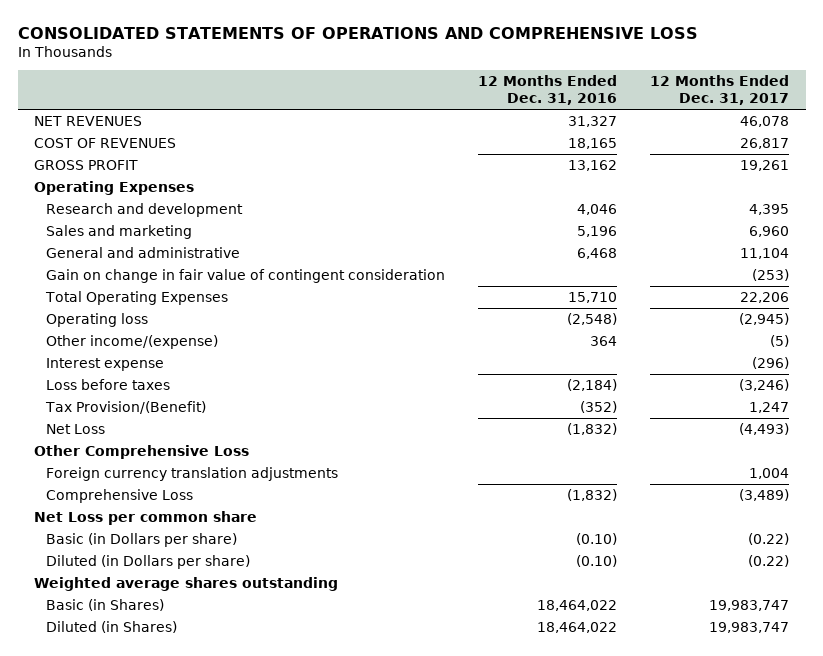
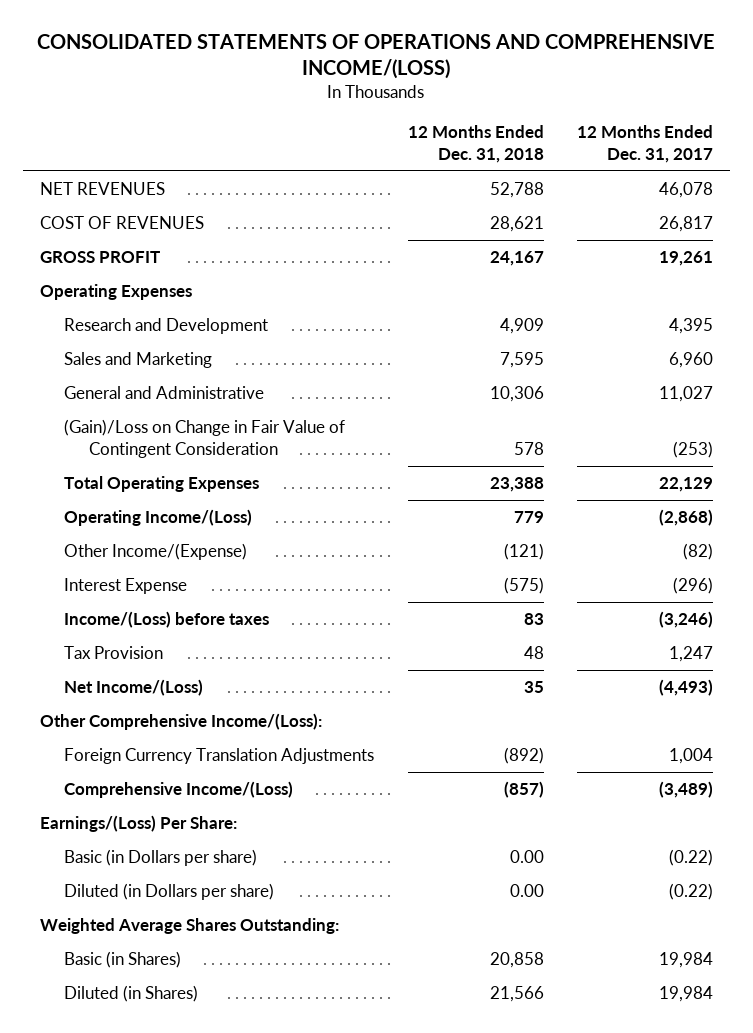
[17,26,698,39] CONSOLIDATED STATEMENTS OF OPERATIONS AND COMPREHENSIVE LOSS -> [37,34,716,80] CONSOLIDATED STATEMENTS OF OPERATIONS AND COMPREHENSIVE INCOME/(LOSS)
[478,75,618,105] 12 Months Ended Dec. 31, 2016 -> none
none -> [407,124,544,163] 12 Months Ended Dec. 31, 2018
[46,203,244,218] Research and development -> [64,318,269,335] Research and Development
[46,225,193,240] Sales and marketing -> [64,352,213,369] Sales and Marketing
[46,247,241,259] General and administrative -> [64,386,265,400] General and Administrative
[740,248,790,260] 11,104 -> [659,386,714,403] 11,027
[46,269,446,284] Gain on change in fair value of contingent consideration -> [64,419,346,458] (Gain)/Loss on Change in Fair Value of Contingent Consideration
[740,292,790,304] 22,206 -> [659,477,714,493] 22,129
[46,313,149,328] Operating loss -> [64,509,253,527] Operating Income/(Loss)
[739,313,790,326] (2,945) -> [659,509,714,527] (2,868)
[46,335,219,350] Other income/(expense) -> [64,543,248,561] Other Income/(Expense)
[770,335,790,348] (5) -> [683,543,714,561] (82)
[46,358,165,372] Interest expense -> [64,578,188,595] Interest Expense
[46,379,171,391] Loss before taxes -> [64,611,270,629] Income/(Loss) before taxes
[45,401,207,415] Tax Provision/(Benefit) -> [64,646,164,660] Tax Provision
[46,424,106,435] Net Loss -> [64,679,204,697] Net Income/(Loss)
[33,445,249,460] Other Comprehensive Loss -> [39,713,322,731] Other Comprehensive Income/(Loss):
[46,467,339,482] Foreign currency translation adjustments -> [64,748,375,765] Foreign Currency Translation Adjustments
[46,489,194,504] Comprehensive Loss -> [64,781,294,799] Comprehensive Income/(Loss)
[33,511,257,526] Net Loss per common share -> [39,815,237,833] Earnings/(Loss) Per Share:
[33,577,338,592] Weighted average shares outstanding -> [39,918,339,935] Weighted Average Shares Outstanding:
[709,600,790,612] 19,983,747 -> [659,952,714,969] 19,984
[709,622,790,634] 19,983,747 -> [659,986,714,1003] 19,984

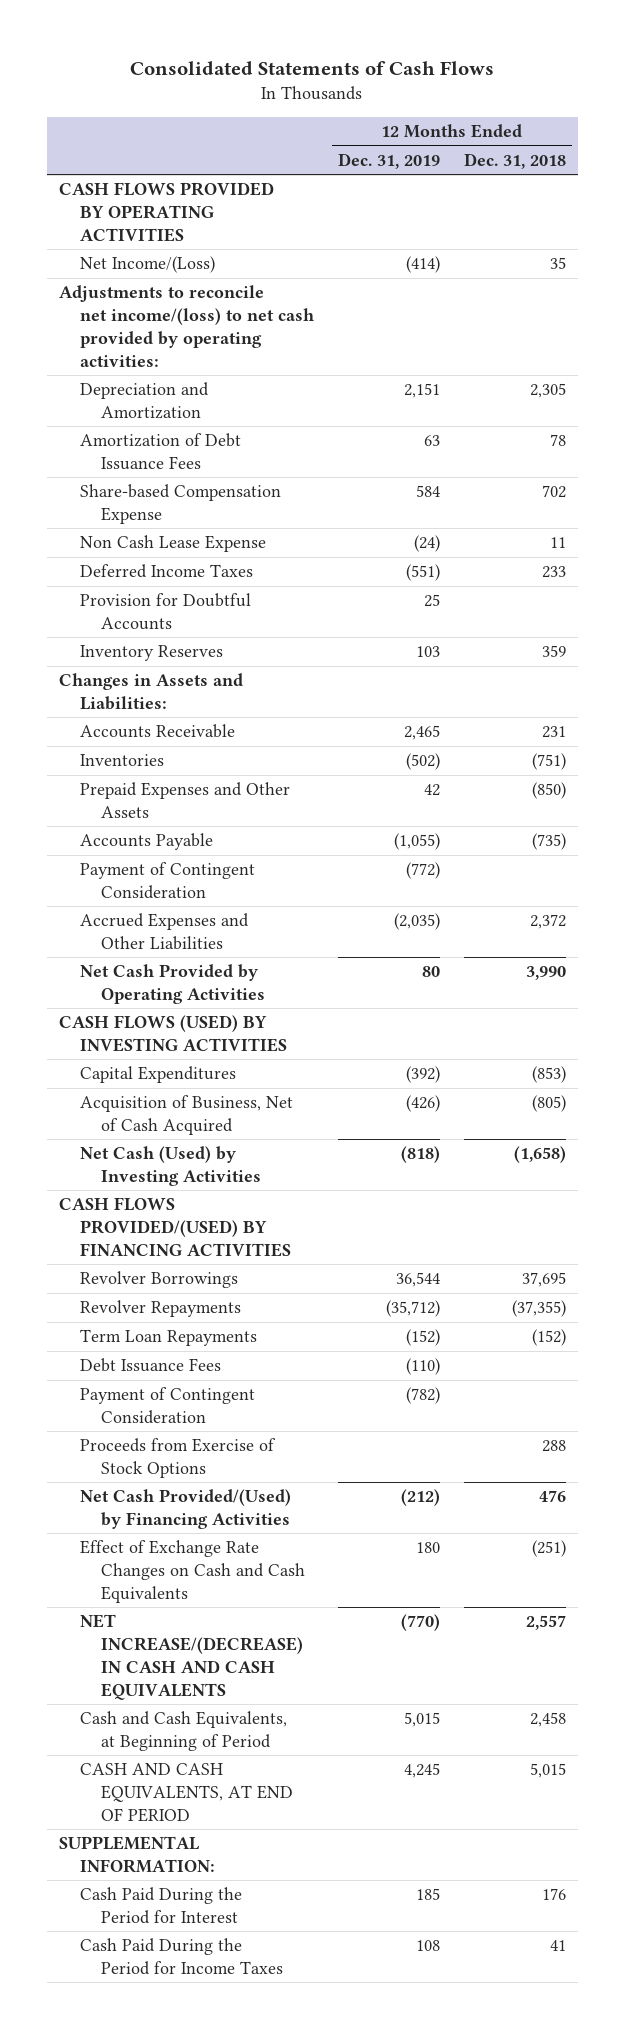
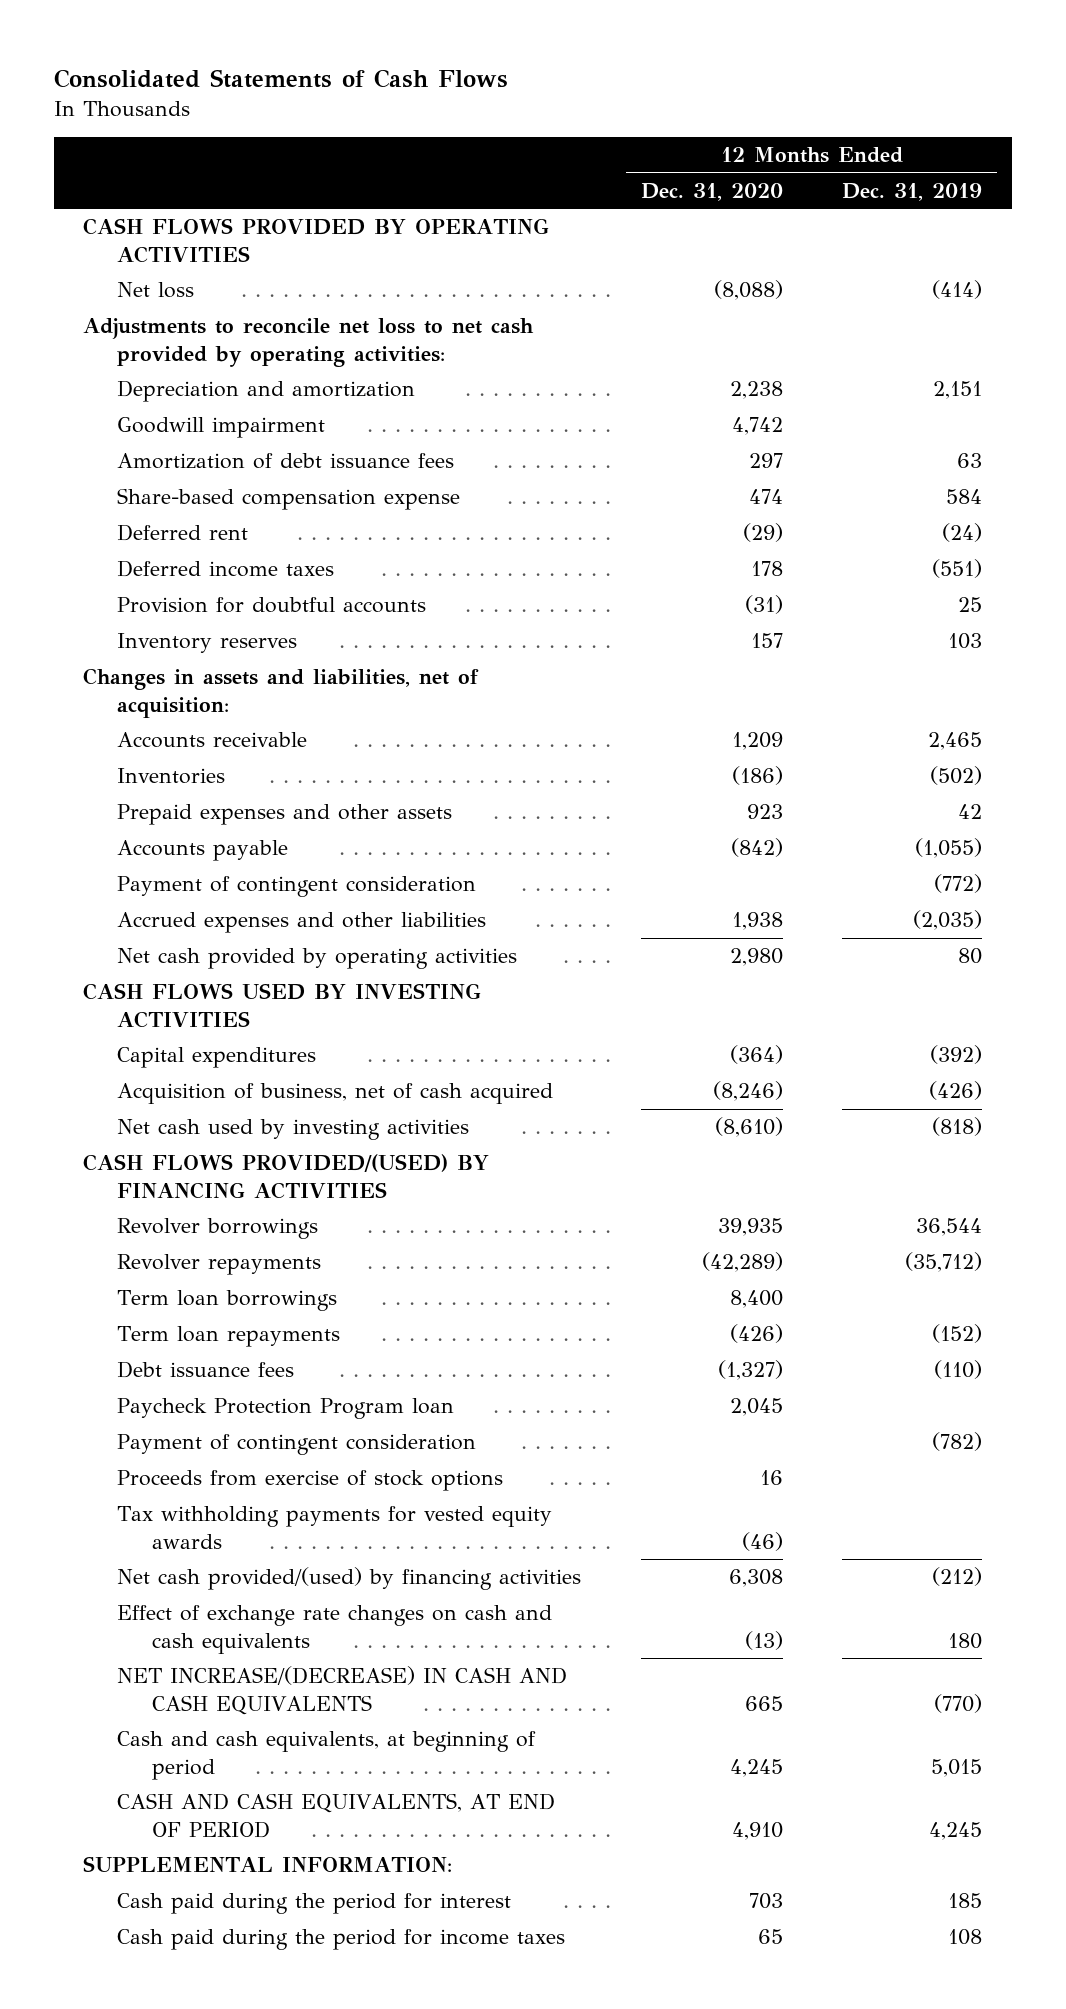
[463,152,566,169] Dec. 31, 2018 -> none
none -> [640,183,783,202] Dec. 31, 2020
[79,535,266,553] Non Cash Lease Expense -> none
[79,256,215,274] Net Income/(Loss) -> [117,282,195,299] Net loss
[58,285,314,367] Adjustments to reconcile net income/(loss) to net cash provided by operating activities: -> [83,318,535,367] Adjustments to reconcile net loss to net cash provided by operating activities:
[79,382,209,419] Depreciation and Amortization -> [117,380,416,403] Depreciation and amortization
none -> [117,417,326,439] Goodwill impairment
[79,433,241,470] Amortization of Debt Issuance Fees -> [117,453,455,470] Amortization of debt issuance fees
[79,484,281,524] Share-based Compensation Expense -> [117,488,461,511] Share-based compensation expense
none -> [117,524,249,542] Deferred rent
[79,564,253,579] Deferred Income Taxes -> [117,560,335,578] Deferred income taxes
[79,593,251,630] Provision for Doubtful Accounts -> [117,597,427,614] Provision for doubtful accounts
[79,645,223,662] Inventory Reserves -> [117,633,298,654] Inventory reserves
[58,673,243,710] Changes in Assets and Liabilities: -> [83,668,480,718] Changes in assets and liabilities, net of acquisition:
[79,724,235,739] Accounts Receivable -> [117,732,308,749] Accounts receivable
[79,782,290,818] Prepaid Expenses and Other Assets -> [117,804,453,826] Prepaid expenses and other assets
[79,833,213,851] Accounts Payable -> [117,840,289,862] Accounts payable
[79,862,255,899] Payment of Contingent Consideration -> [117,876,477,898] Payment of contingent consideration
[79,913,249,950] Accrued Expenses and Other Liabilities -> [117,912,487,934] Accrued expenses and other liabilities
[79,964,266,1004] Net Cash Provided by Operating Activities -> [117,948,518,970] Net cash provided by operating activities
[58,1015,287,1052] CASH FLOWS (USED) BY INVESTING ACTIVITIES -> [83,983,482,1028] CASH FLOWS USED BY INVESTING ACTIVITIES
[79,1066,236,1084] Capital Expenditures -> [117,1047,317,1069] Capital expenditures
[79,1095,293,1135] Acquisition of Business, Net of Cash Acquired -> [117,1083,554,1105] Acquisition of business, net of cash acquired
[79,1146,262,1186] Net Cash (Used) by Investing Activities -> [117,1119,470,1141] Net cash used by investing activities
[79,1271,238,1289] Revolver Borrowings -> [117,1218,319,1240] Revolver borrowings
[79,1300,241,1318] Revolver Repayments -> [117,1254,322,1276] Revolver repayments
none -> [117,1290,338,1312] Term loan borrowings
[79,1329,257,1347] Term Loan Repayments -> [117,1326,341,1348] Term loan repayments
[79,1358,221,1373] Debt Issuance Fees -> [117,1361,295,1379] Debt issuance fees
none -> [117,1398,455,1420] Paycheck Protection Program loan
[79,1387,255,1424] Payment of Contingent Consideration -> [117,1434,477,1456] Payment of contingent consideration
[79,1438,276,1478] Proceeds from Exercise of Stock Options -> [117,1470,504,1492] Proceeds from exercise of stock options
none -> [117,1506,553,1549] Tax withholding payments for vested equity awards
[79,1489,291,1529] Net Cash Provided/(Used) by Financing Activities -> [117,1567,582,1591] Net cash provided/(used) by financing activities
[79,1540,306,1603] Effect of Exchange Rate Changes on Cash and Cash Equivalents -> [117,1605,553,1654] Effect of exchange rate changes on cash and cash equivalents
[79,1711,287,1751] Cash and Cash Equivalents, at Beginning of Period -> [117,1731,537,1780] Cash and cash equivalents, at beginning of period
[79,1887,242,1924] Cash Paid During the Period for Interest -> [117,1893,512,1915] Cash paid during the period for interest
[79,1938,284,1975] Cash Paid During the Period for Income Taxes -> [117,1929,566,1951] Cash paid during the period for income taxes

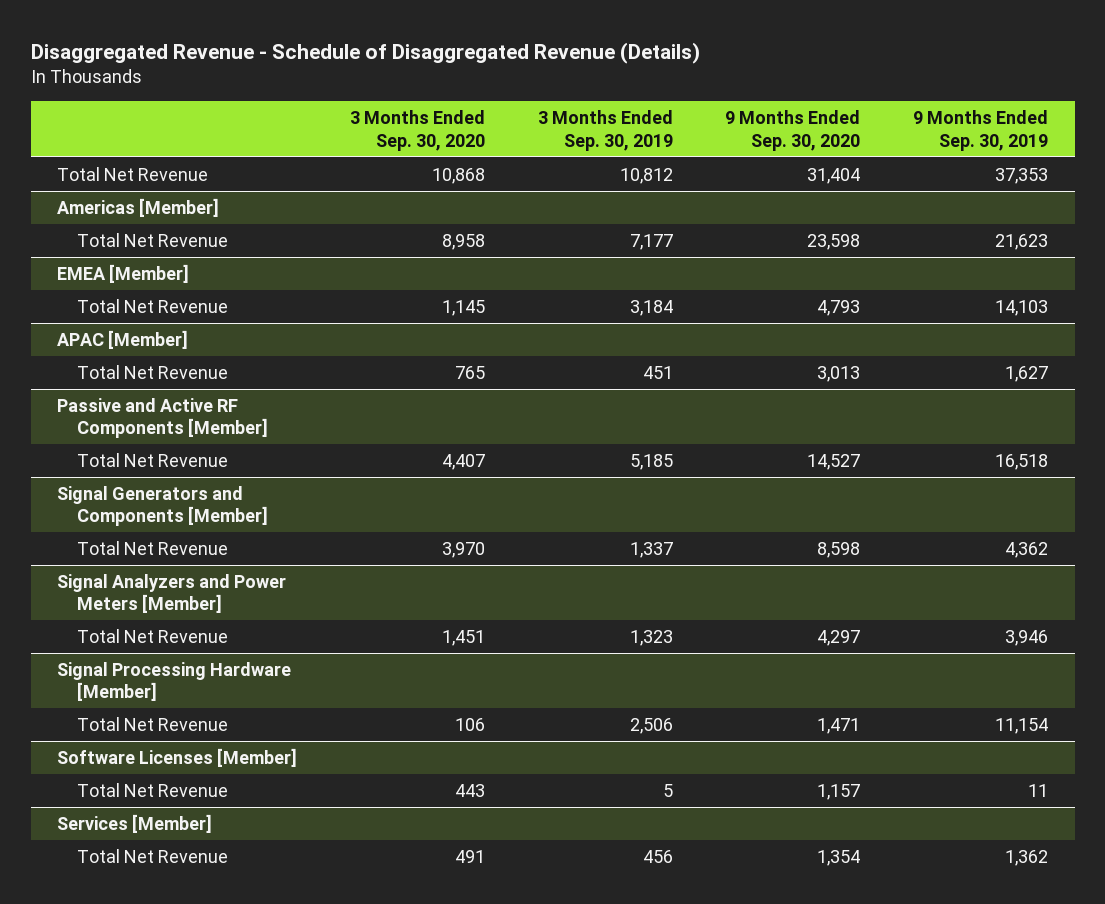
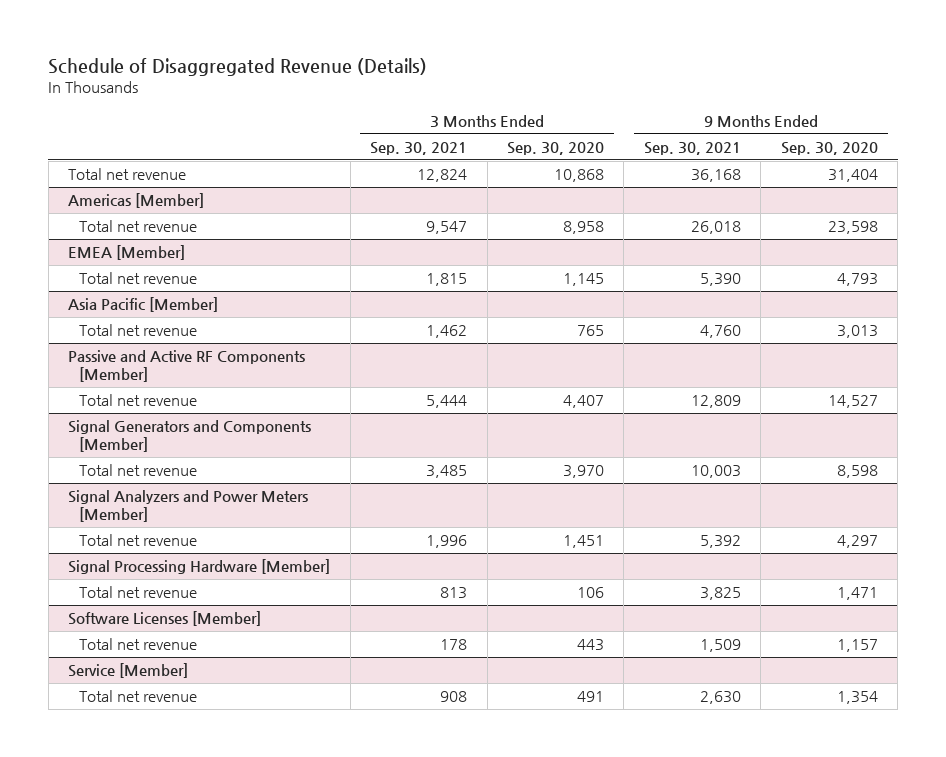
[30,41,700,64] Disaggregated Revenue - Schedule of Disaggregated Revenue (Details) -> [48,57,428,76] Schedule of Disaggregated Revenue (Details)
[537,110,673,151] 3 Months Ended Sep. 30, 2019 -> none
[913,110,1049,151] 9 Months Ended Sep. 30, 2019 -> none
none -> [370,141,468,155] Sep. 30, 2021
none -> [643,141,741,155] Sep. 30, 2021
[57,166,209,181] Total Net Revenue -> [68,168,187,181] Total net revenue
[77,232,229,247] Total Net Revenue -> [79,220,198,233] Total net revenue
[77,298,229,313] Total Net Revenue -> [79,272,198,285] Total net revenue
[57,329,189,349] APAC [Member] -> [68,297,219,313] Asia Pacific [Member]
[77,364,229,379] Total Net Revenue -> [79,324,198,337] Total net revenue
[77,452,229,467] Total Net Revenue -> [79,394,198,407] Total net revenue
[77,540,229,555] Total Net Revenue -> [79,464,198,477] Total net revenue
[77,628,229,643] Total Net Revenue -> [79,534,198,547] Total net revenue
[77,716,229,731] Total Net Revenue -> [79,586,198,599] Total net revenue
[77,782,229,797] Total Net Revenue -> [79,638,198,651] Total net revenue
[57,813,213,833] Services [Member] -> [68,663,189,679] Service [Member]
[77,848,229,863] Total Net Revenue -> [79,690,198,703] Total net revenue

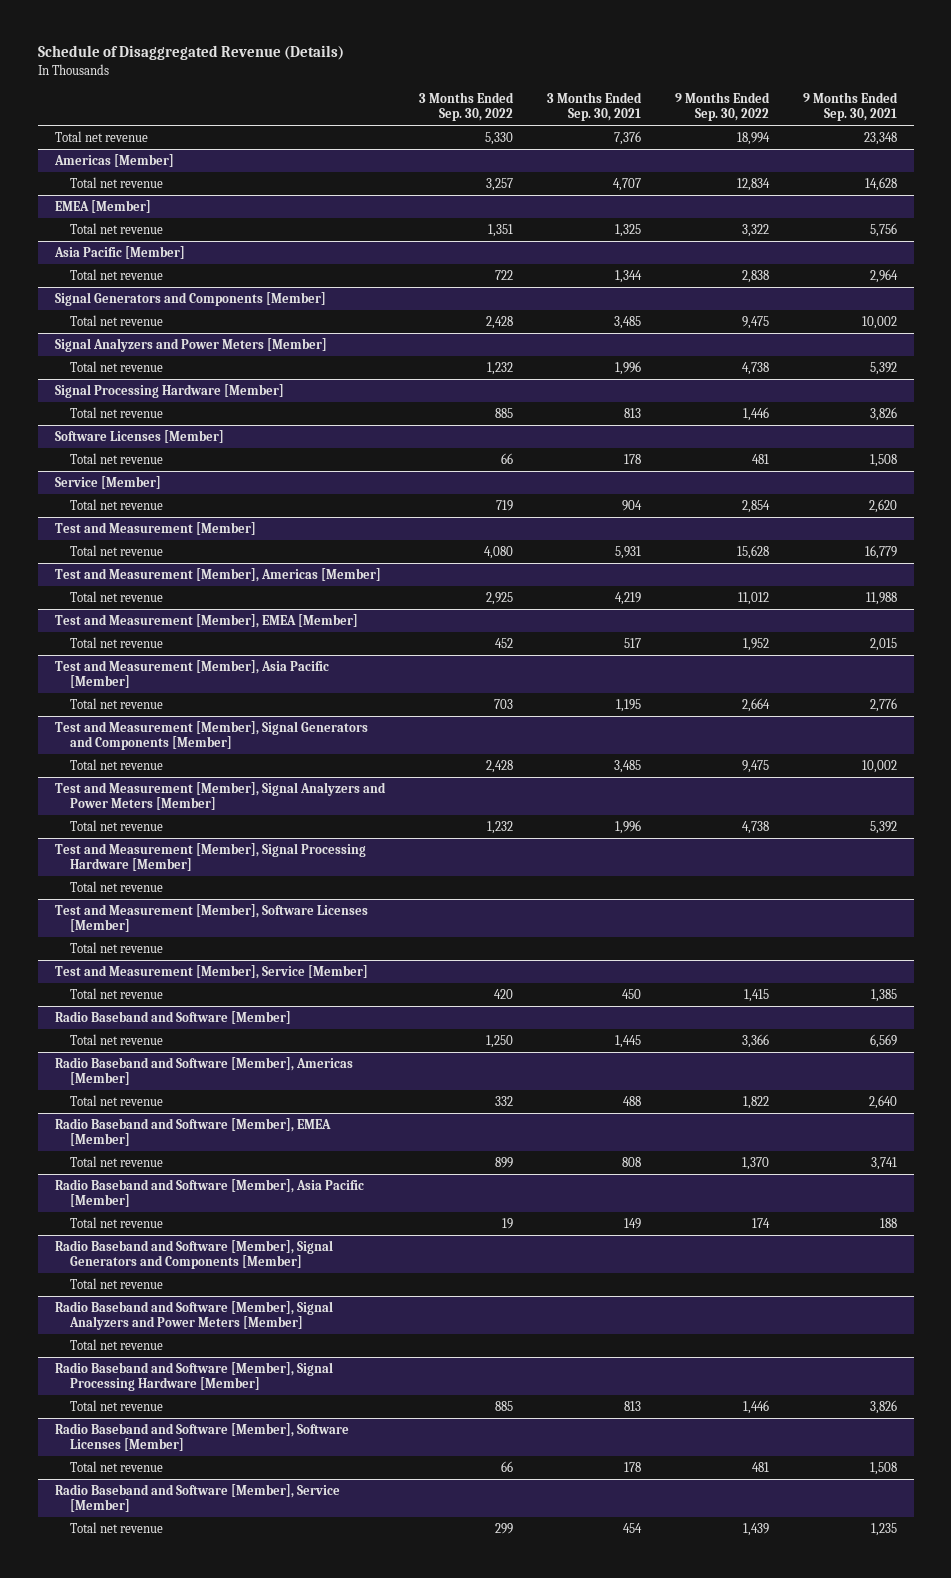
[507,141,605,155] Sep. 30, 2020 -> none
[780,141,878,155] Sep. 30, 2020 -> none
none -> [418,92,514,122] 3 Months Ended Sep. 30, 2022
none -> [674,92,770,122] 9 Months Ended Sep. 30, 2022
[417,169,468,183] 12,824 -> [613,130,641,145] 7,376
[690,169,741,183] 36,168 -> [863,131,897,145] 23,348
[426,221,468,235] 9,547 -> [612,177,641,191] 4,707
[690,221,741,235] 26,018 -> [864,176,897,191] 14,628
[426,273,468,287] 1,815 -> [614,223,641,237] 1,325
[699,273,741,287] 5,390 -> [869,222,897,237] 5,756
[68,350,306,382] Passive and Active RF Components [Member] -> none
[79,394,198,407] Total net revenue -> none
[426,325,468,339] 1,462 -> [614,269,642,283] 1,344
[699,325,741,339] 4,760 -> [869,268,898,283] 2,964
[690,465,741,479] 10,003 -> [861,315,897,329] 10,002
[699,587,741,601] 3,825 -> [869,406,897,421] 3,826
[699,639,741,653] 1,509 -> [869,453,897,467] 1,508
[440,691,468,703] 908 -> [621,499,642,511] 904
[699,691,741,705] 2,630 -> [868,498,897,513] 2,620
none -> [54,521,256,535] Test and Measurement [Member]
none -> [69,544,163,556] Total net revenue
none -> [54,567,381,582] Test and Measurement [Member], Americas [Member]
none -> [69,590,163,602] Total net revenue
none -> [54,613,358,628] Test and Measurement [Member], EMEA [Member]
none -> [69,636,163,648] Total net revenue
none -> [54,659,329,688] Test and Measurement [Member], Asia Pacific [Member]
none -> [69,697,163,709] Total net revenue
none -> [54,720,368,750] Test and Measurement [Member], Signal Generators and Components [Member]
none -> [69,758,163,770] Total net revenue
none -> [54,781,386,810] Test and Measurement [Member], Signal Analyzers and Power Meters [Member]
none -> [69,819,163,831] Total net revenue
none -> [54,842,366,871] Test and Measurement [Member], Signal Processing Hardware [Member]
none -> [69,880,163,892] Total net revenue
none -> [54,903,368,932] Test and Measurement [Member], Software Licenses [Member]
none -> [69,941,163,953] Total net revenue
none -> [54,964,368,979] Test and Measurement [Member], Service [Member]
none -> [69,987,163,999] Total net revenue
none -> [54,1010,291,1024] Radio Baseband and Software [Member]
none -> [69,1033,163,1045] Total net revenue
none -> [54,1056,353,1085] Radio Baseband and Software [Member], Americas [Member]
none -> [69,1094,163,1106] Total net revenue
none -> [54,1117,331,1146] Radio Baseband and Software [Member], EMEA [Member]
none -> [69,1155,163,1167] Total net revenue
none -> [54,1178,364,1207] Radio Baseband and Software [Member], Asia Pacific [Member]
none -> [69,1216,163,1228] Total net revenue
none -> [54,1239,333,1269] Radio Baseband and Software [Member], Signal Generators and Components [Member]
none -> [69,1277,163,1289] Total net revenue
none -> [54,1300,333,1330] Radio Baseband and Software [Member], Signal Analyzers and Power Meters [Member]
none -> [69,1338,163,1350] Total net revenue
none -> [54,1361,333,1391] Radio Baseband and Software [Member], Signal Processing Hardware [Member]
none -> [69,1399,163,1411] Total net revenue
none -> [54,1422,349,1451] Radio Baseband and Software [Member], Software Licenses [Member]
none -> [69,1460,163,1472] Total net revenue
none -> [54,1483,340,1512] Radio Baseband and Software [Member], Service [Member]
none -> [69,1521,163,1533] Total net revenue

